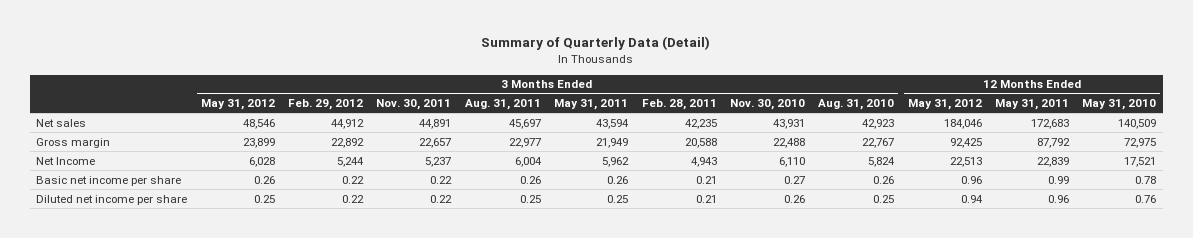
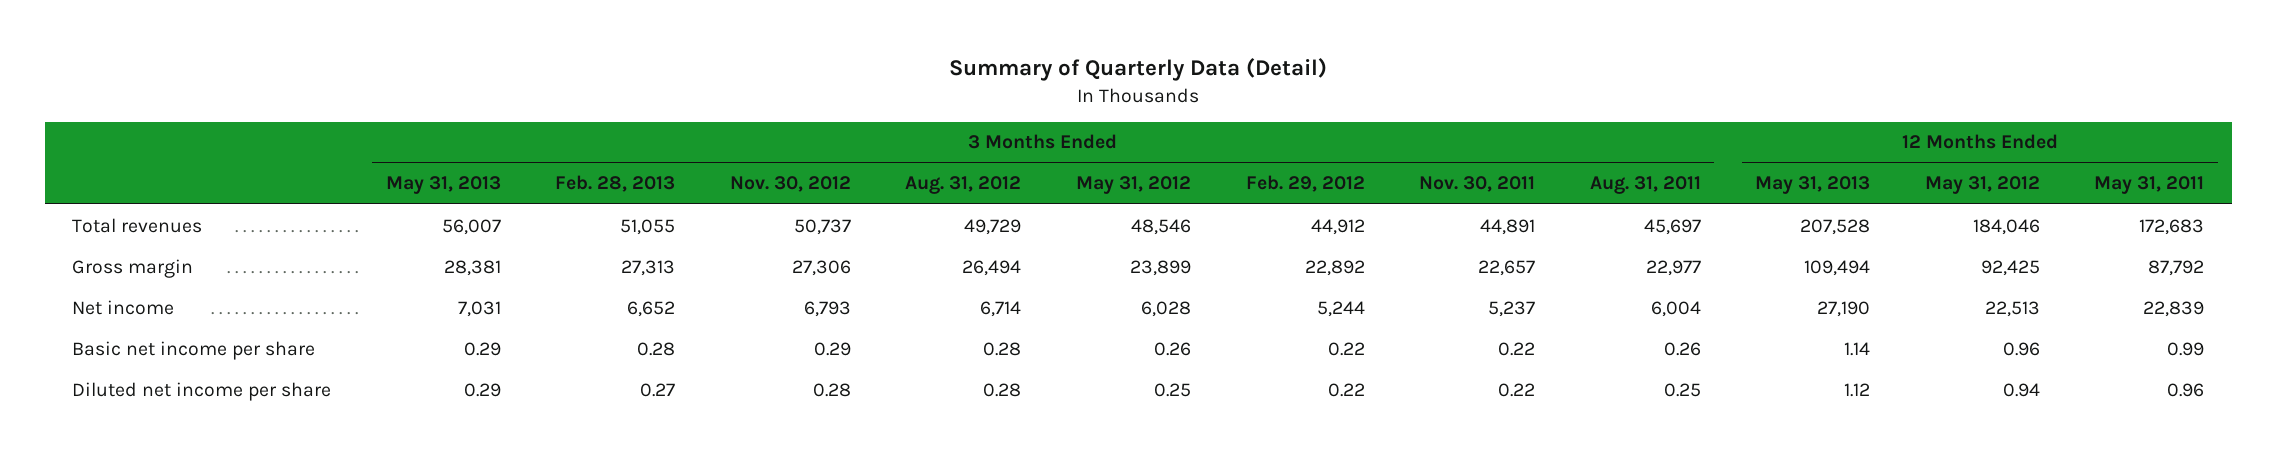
[554,99,629,111] May 31, 2011 -> none
[641,99,717,111] Feb. 28, 2011 -> none
[729,99,805,111] Nov. 30, 2010 -> none
[818,99,895,111] Aug. 31, 2010 -> none
[1082,99,1157,111] May 31, 2010 -> none
none -> [385,176,501,195] May 31, 2013
none -> [555,175,676,193] Feb. 28, 2013
none -> [729,176,851,193] Nov. 30, 2012
none -> [905,176,1022,195] Aug. 31, 2012
none -> [1755,176,1871,195] May 31, 2013
[36,118,87,127] Net sales -> [71,217,202,233] Total revenues
[36,156,96,165] Net Income -> [71,299,174,315] Net income

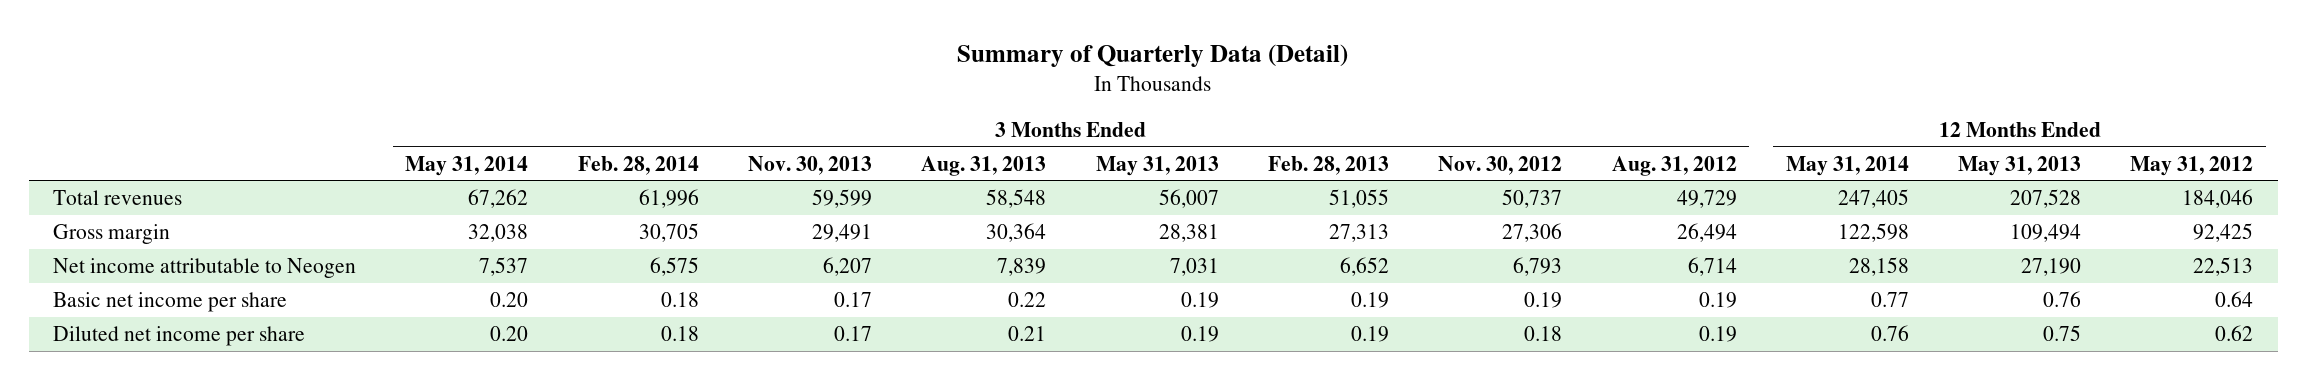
[1075,176,1191,195] May 31, 2012 -> none
[1245,175,1365,193] Feb. 29, 2012 -> none
[1419,176,1536,193] Nov. 30, 2011 -> none
[1589,176,1701,195] Aug. 31, 2011 -> none
[2094,176,2205,195] May 31, 2011 -> none
none -> [405,155,529,176] May 31, 2014
none -> [577,155,699,175] Feb. 28, 2014
none -> [748,155,873,175] Nov. 30, 2013
none -> [921,155,1047,176] Aug. 31, 2013
none -> [1785,155,1909,176] May 31, 2014
[71,299,174,315] Net income -> [53,258,357,279] Net income attributable to Neogen
[463,341,501,356] 0.29 -> [1180,292,1219,309] 0.19
[637,341,676,356] 0.28 -> [1350,292,1389,309] 0.19
[813,341,851,356] 0.29 -> [1524,292,1563,309] 0.19
[983,341,1022,356] 0.28 -> [1698,292,1737,309] 0.19
[1844,341,1871,356] 1.14 -> [2043,291,2082,308] 0.76
[2002,341,2040,356] 0.96 -> [2215,291,2254,308] 0.64
[463,382,501,397] 0.29 -> [1180,326,1219,343] 0.19
[640,382,676,397] 0.27 -> [1350,326,1389,343] 0.19
[812,382,851,397] 0.28 -> [1524,326,1563,342] 0.18
[983,382,1022,397] 0.28 -> [1698,326,1737,343] 0.19
[1844,382,1871,397] 1.12 -> [2043,325,2082,342] 0.75
[2002,382,2040,397] 0.94 -> [2215,325,2254,342] 0.62

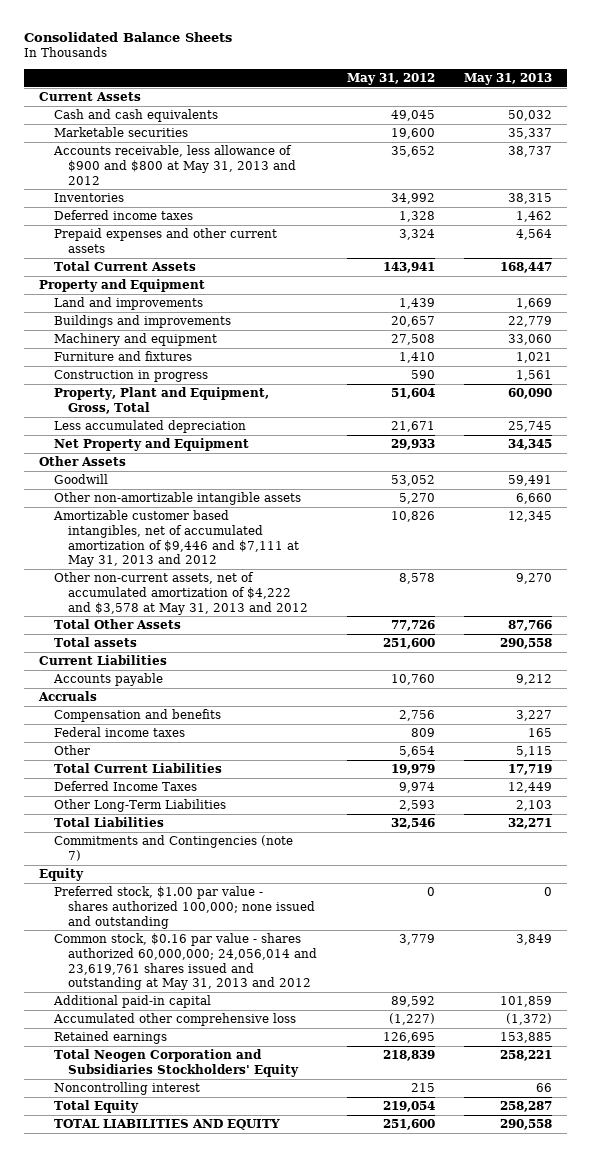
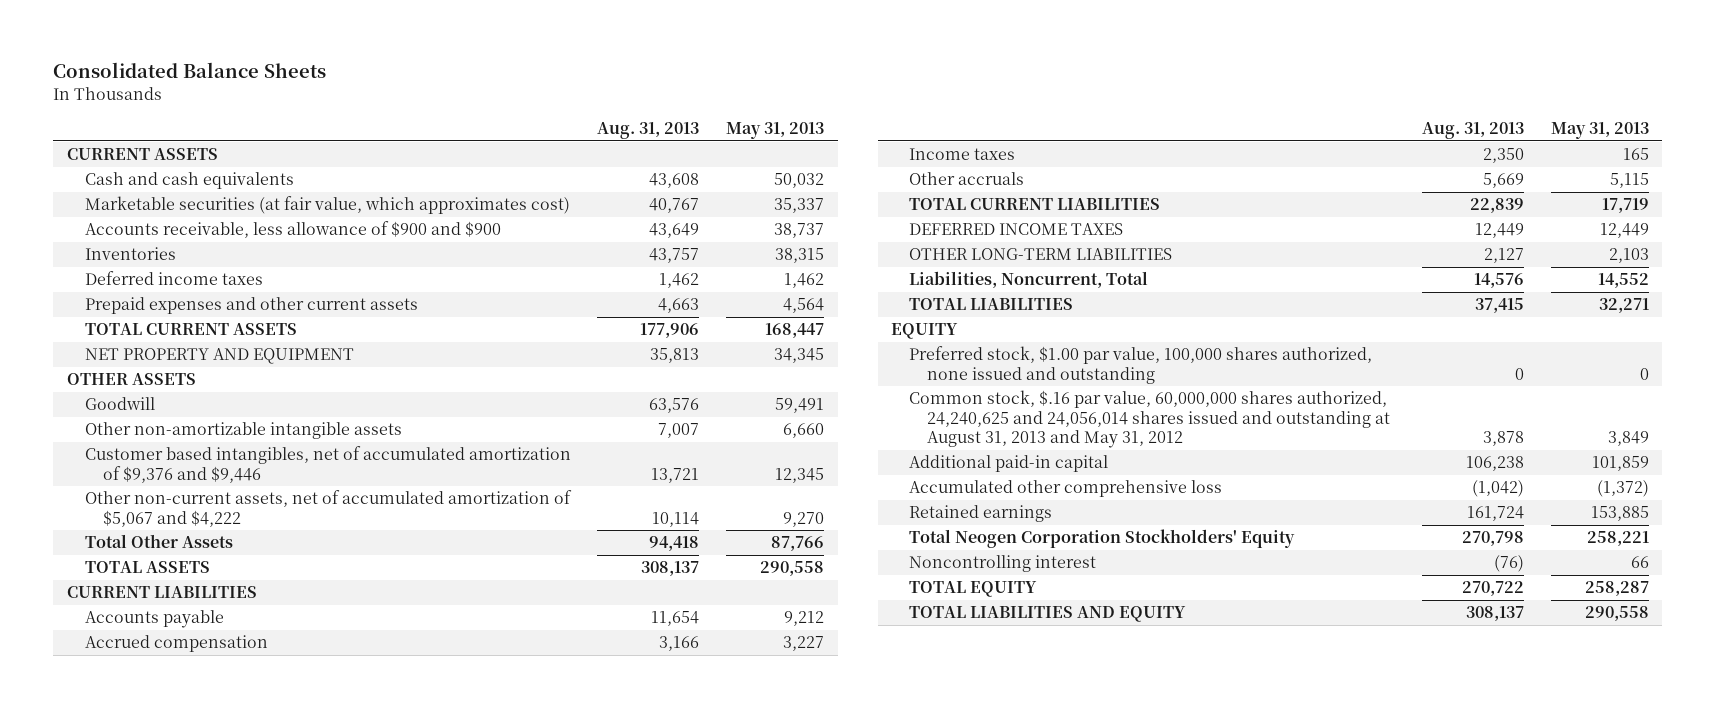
[346,72,435,85] May 31, 2012 -> none
none -> [597,121,700,139] Aug. 31, 2013
[38,92,141,102] Current Assets -> [66,148,218,161] CURRENT ASSETS
[53,127,188,138] Marketable securities -> [84,196,570,215] Marketable securities (at fair value, which approximates cost)
[52,145,297,185] Accounts receivable, less allowance of $900 and $800 at May 31, 2013 and 2012 -> [84,221,501,239] Accounts receivable, less allowance of $900 and $900
[38,279,205,293] Property and Equipment -> none
[53,297,203,311] Land and improvements -> none
[53,315,231,329] Buildings and improvements -> none
[53,333,217,347] Machinery and equipment -> none
[53,351,192,362] Furniture and fixtures -> none
[53,370,208,383] Construction in progress -> none
[53,387,269,414] Property, Plant and Equipment, Gross, Total -> none
[53,420,246,434] Less accumulated depreciation -> none
[53,261,196,272] Total Current Assets -> [84,323,297,336] TOTAL CURRENT ASSETS
[53,438,249,452] Net Property and Equipment -> [84,348,354,365] NET PROPERTY AND EQUIPMENT
[38,456,126,467] Other Assets -> [66,373,196,386] OTHER ASSETS
[52,510,300,568] Amortizable customer based intangibles, net of accumulated amortization of $9,446 and $7,111 at May 31, 2013 and 2012 -> [84,446,571,483] Customer based intangibles, net of accumulated amortization of $9,376 and $9,446
[53,572,309,615] Other non-current assets, net of accumulated amortization of $4,222 and $3,578 at May 31, 2013 and 2012 -> [84,490,572,527] Other non-current assets, net of accumulated amortization of $5,067 and $4,222
[53,637,137,648] Total assets -> [84,561,210,574] TOTAL ASSETS
[38,655,167,666] Current Liabilities -> [66,586,257,599] CURRENT LIABILITIES
[37,691,97,702] Accruals -> none
[53,835,293,861] Commitments and Contingencies (note 7) -> none
[53,709,221,723] Compensation and benefits -> [84,635,268,653] Accrued compensation
[53,727,185,738] Federal income taxes -> [909,148,1016,161] Income taxes
[53,745,90,756] Other -> [909,172,1025,186] Other accruals
[53,763,222,774] Total Current Liabilities -> [909,198,1161,211] TOTAL CURRENT LIABILITIES
[53,781,197,792] Deferred Income Taxes -> [909,223,1124,236] DEFERRED INCOME TAXES
[53,799,226,813] Other Long-Term Liabilities -> [909,248,1173,261] OTHER LONG-TERM LIABILITIES
none -> [909,271,1149,289] Liabilities, Noncurrent, Total
[53,817,164,828] Total Liabilities -> [909,298,1074,311] TOTAL LIABILITIES
[38,868,84,882] Equity -> [891,323,959,340] EQUITY
[53,886,316,929] Preferred stock, $1.00 par value - shares authorized 100,000; none issued and outstanding -> [909,346,1373,384] Preferred stock, $1.00 par value, 100,000 shares authorized, none issued and outstanding
[53,933,318,991] Common stock, $0.16 par value - shares authorized 60,000,000; 24,056,014 and 23,619,761 shares issued and outstanding at May 31, 2013 and 2012 -> [909,390,1390,449] Common stock, $.16 par value, 60,000,000 shares authorized, 24,240,625 and 24,056,014 shares issued and outstanding at August 31, 2013 and May 31, 2012
[53,1049,300,1077] Total Neogen Corporation and Subsidiaries Stockholders' Equity -> [909,529,1296,549] Total Neogen Corporation Stockholders' Equity
[53,1100,139,1114] Total Equity -> [909,581,1038,598] TOTAL EQUITY

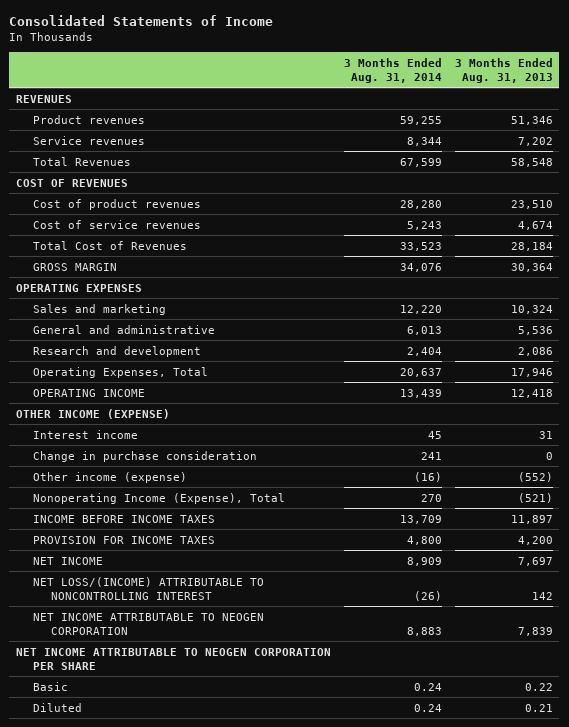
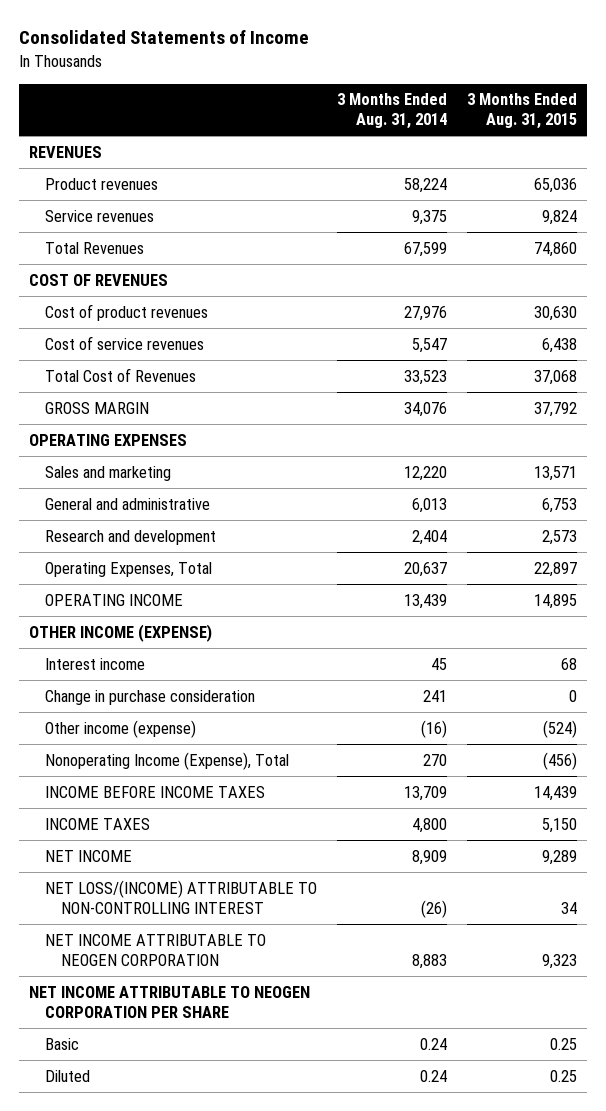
[454,57,553,83] 3 Months Ended Aug. 31, 2013 -> none
none -> [467,93,578,130] 3 Months Ended Aug. 31, 2015
[399,115,442,125] 59,255 -> [404,177,448,193] 58,224
[406,136,442,146] 8,344 -> [412,209,448,225] 9,375
[399,199,442,209] 28,280 -> [404,305,448,321] 27,976
[406,220,442,230] 5,243 -> [412,337,448,353] 5,547
[33,535,216,544] PROVISION FOR INCOME TAXES -> [45,817,151,830] INCOME TAXES
[33,576,265,600] NET LOSS/(INCOME) ATTRIBUTABLE TO NONCONTROLLING INTEREST -> [45,879,318,914] NET LOSS/(INCOME) ATTRIBUTABLE TO NON-CONTROLLING INTEREST

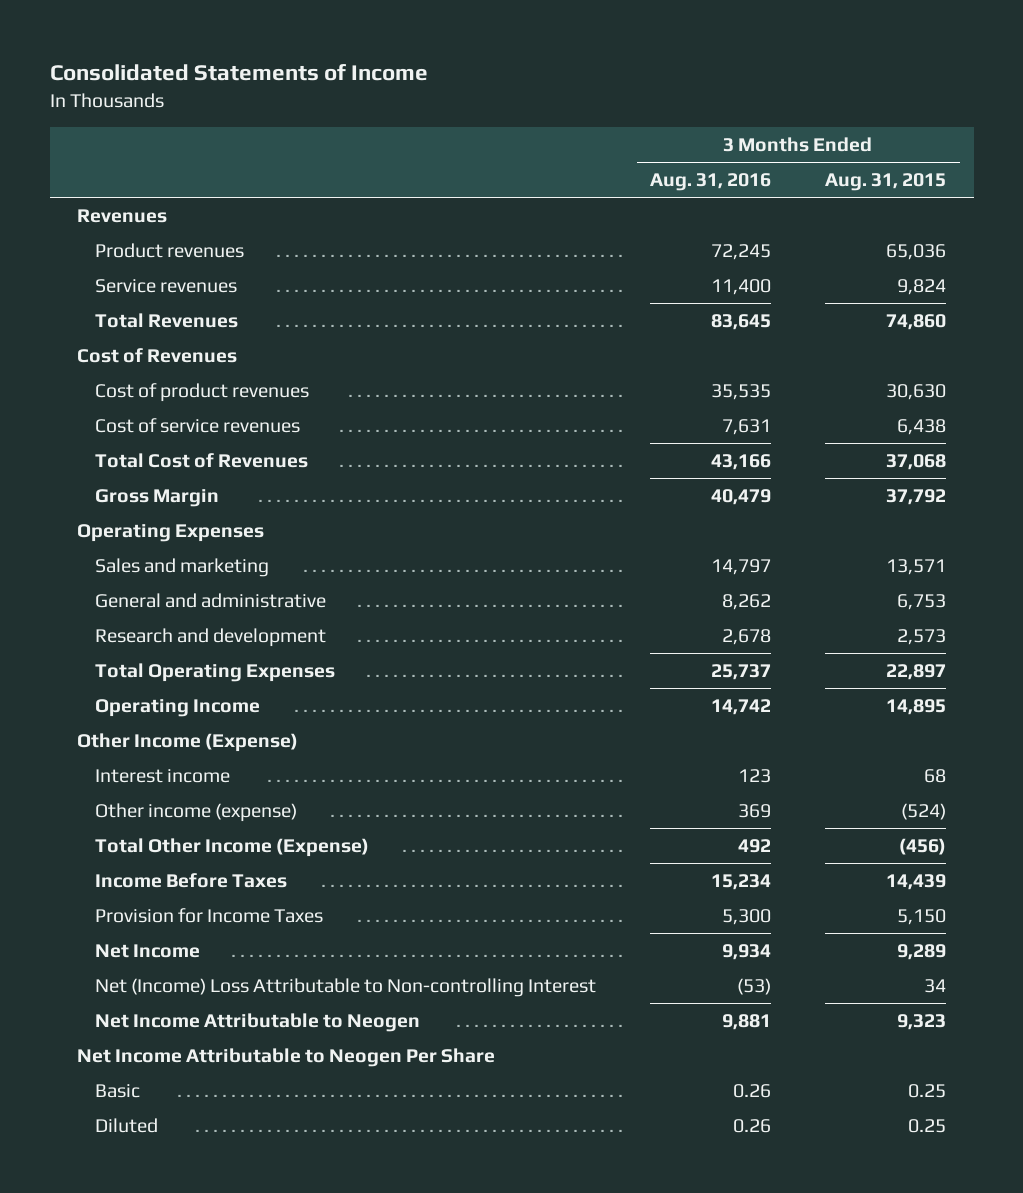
[337,93,448,130] 3 Months Ended Aug. 31, 2014 -> none
none -> [650,173,772,192] Aug. 31, 2016
[28,145,102,158] REVENUES -> [76,209,167,224] Revenues
[28,273,168,286] COST OF REVENUES -> [76,348,237,364] Cost of Revenues
[45,401,150,414] GROSS MARGIN -> [94,489,219,508] Gross Margin
[28,433,187,446] OPERATING EXPENSES -> [76,524,264,543] Operating Expenses
[45,561,213,577] Operating Expenses, Total -> [94,663,335,683] Total Operating Expenses
[45,593,184,606] OPERATING INCOME -> [94,699,260,718] Operating Income
[28,623,212,642] OTHER INCOME (EXPENSE) -> [76,733,298,753] Other Income (Expense)
[45,689,256,705] Change in purchase consideration -> none
[45,751,290,770] Nonoperating Income (Expense), Total -> [94,838,369,858] Total Other Income (Expense)
[45,785,266,798] INCOME BEFORE INCOME TAXES -> [94,873,287,889] Income Before Taxes
[45,817,151,830] INCOME TAXES -> [94,908,323,924] Provision for Income Taxes
[45,849,133,862] NET INCOME -> [94,944,200,959] Net Income
[45,879,318,914] NET LOSS/(INCOME) ATTRIBUTABLE TO NON-CONTROLLING INTEREST -> [94,978,596,998] Net (Income) Loss Attributable to Non-controlling Interest
[45,933,267,966] NET INCOME ATTRIBUTABLE TO NEOGEN CORPORATION -> [94,1013,420,1033] Net Income Attributable to Neogen
[28,985,310,1018] NET INCOME ATTRIBUTABLE TO NEOGEN CORPORATION PER SHARE -> [76,1048,495,1068] Net Income Attributable to Neogen Per Share

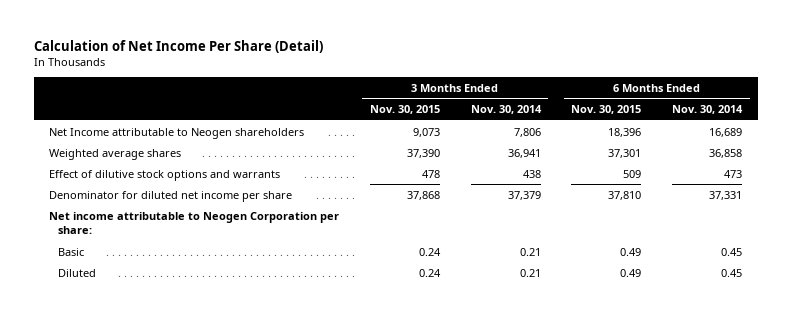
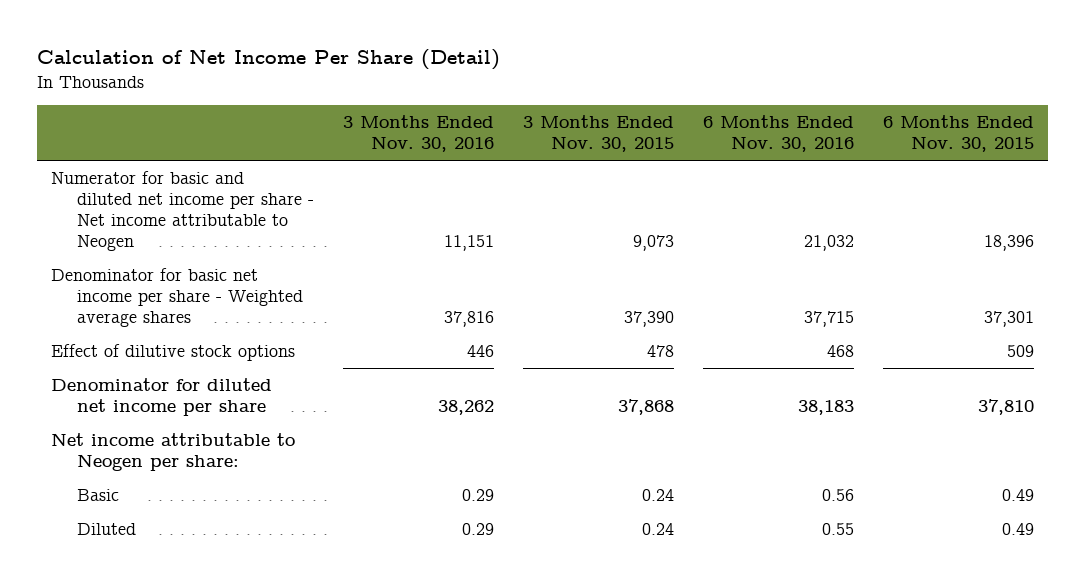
[470,105,542,115] Nov. 30, 2014 -> none
[672,105,744,115] Nov. 30, 2014 -> none
none -> [342,115,494,153] 3 Months Ended Nov. 30, 2016
none -> [702,115,854,153] 6 Months Ended Nov. 30, 2016
[49,127,305,139] Net Income attributable to Neogen shareholders -> [51,170,314,251] Numerator for basic and diluted net income per share - Net income attributable to Neogen
[49,148,182,160] Weighted average shares -> [51,267,303,327] Denominator for basic net income per share - Weighted average shares
[49,169,281,181] Effect of dilutive stock options and warrants -> [51,343,296,361] Effect of dilutive stock options
[49,211,340,235] Net income attributable to Neogen Corporation per share: -> [51,432,296,471] Net income attributable to Neogen per share:

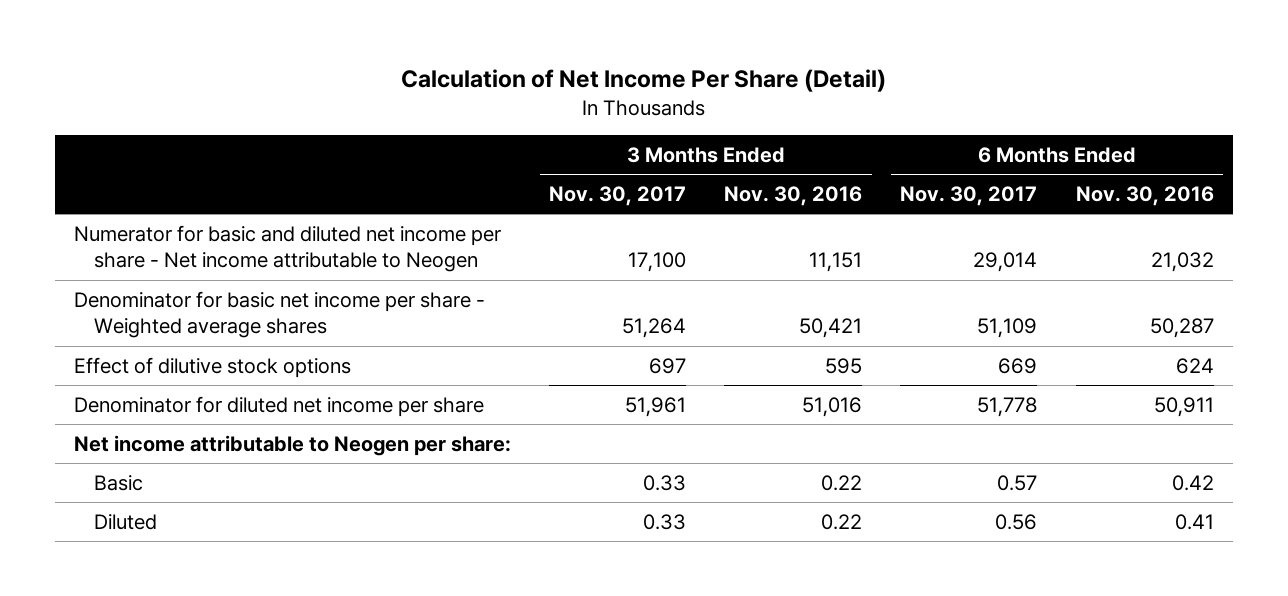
[522,115,674,153] 3 Months Ended Nov. 30, 2015 -> none
[882,115,1034,153] 6 Months Ended Nov. 30, 2015 -> none
none -> [549,186,687,207] Nov. 30, 2017
none -> [900,186,1038,207] Nov. 30, 2017
[443,310,494,327] 37,816 -> [799,318,863,339] 50,421
[803,310,854,327] 37,715 -> [1149,318,1214,339] 50,287
[466,344,494,357] 446 -> [825,357,863,374] 595
[826,344,854,357] 468 -> [1175,357,1214,374] 624
[437,399,494,415] 38,262 -> [802,396,863,417] 51,016
[797,399,854,415] 38,183 -> [1153,396,1214,417] 50,911
[461,488,494,501] 0.29 -> [821,474,863,491] 0.22
[821,488,854,501] 0.56 -> [1171,474,1214,491] 0.42
[461,522,494,535] 0.29 -> [821,513,863,530] 0.22
[821,522,854,535] 0.55 -> [1174,513,1214,530] 0.41

